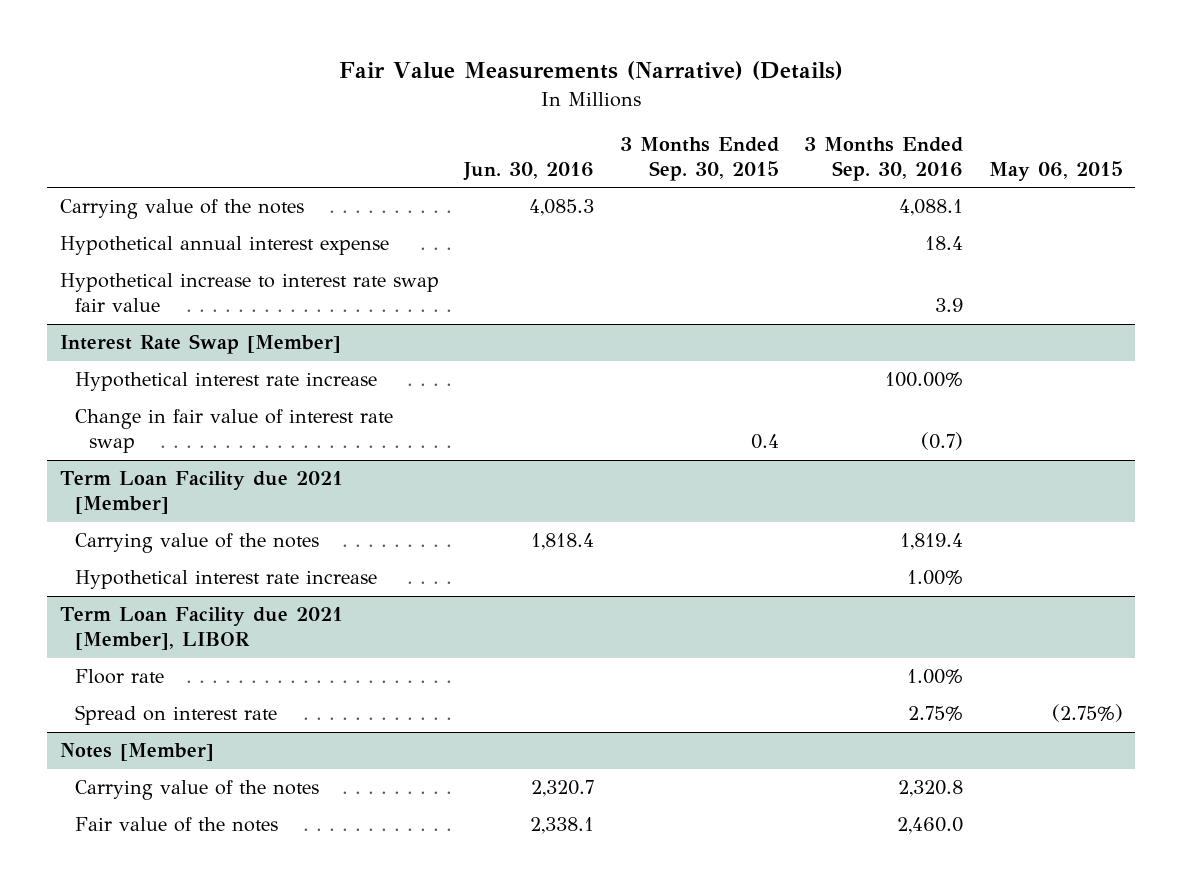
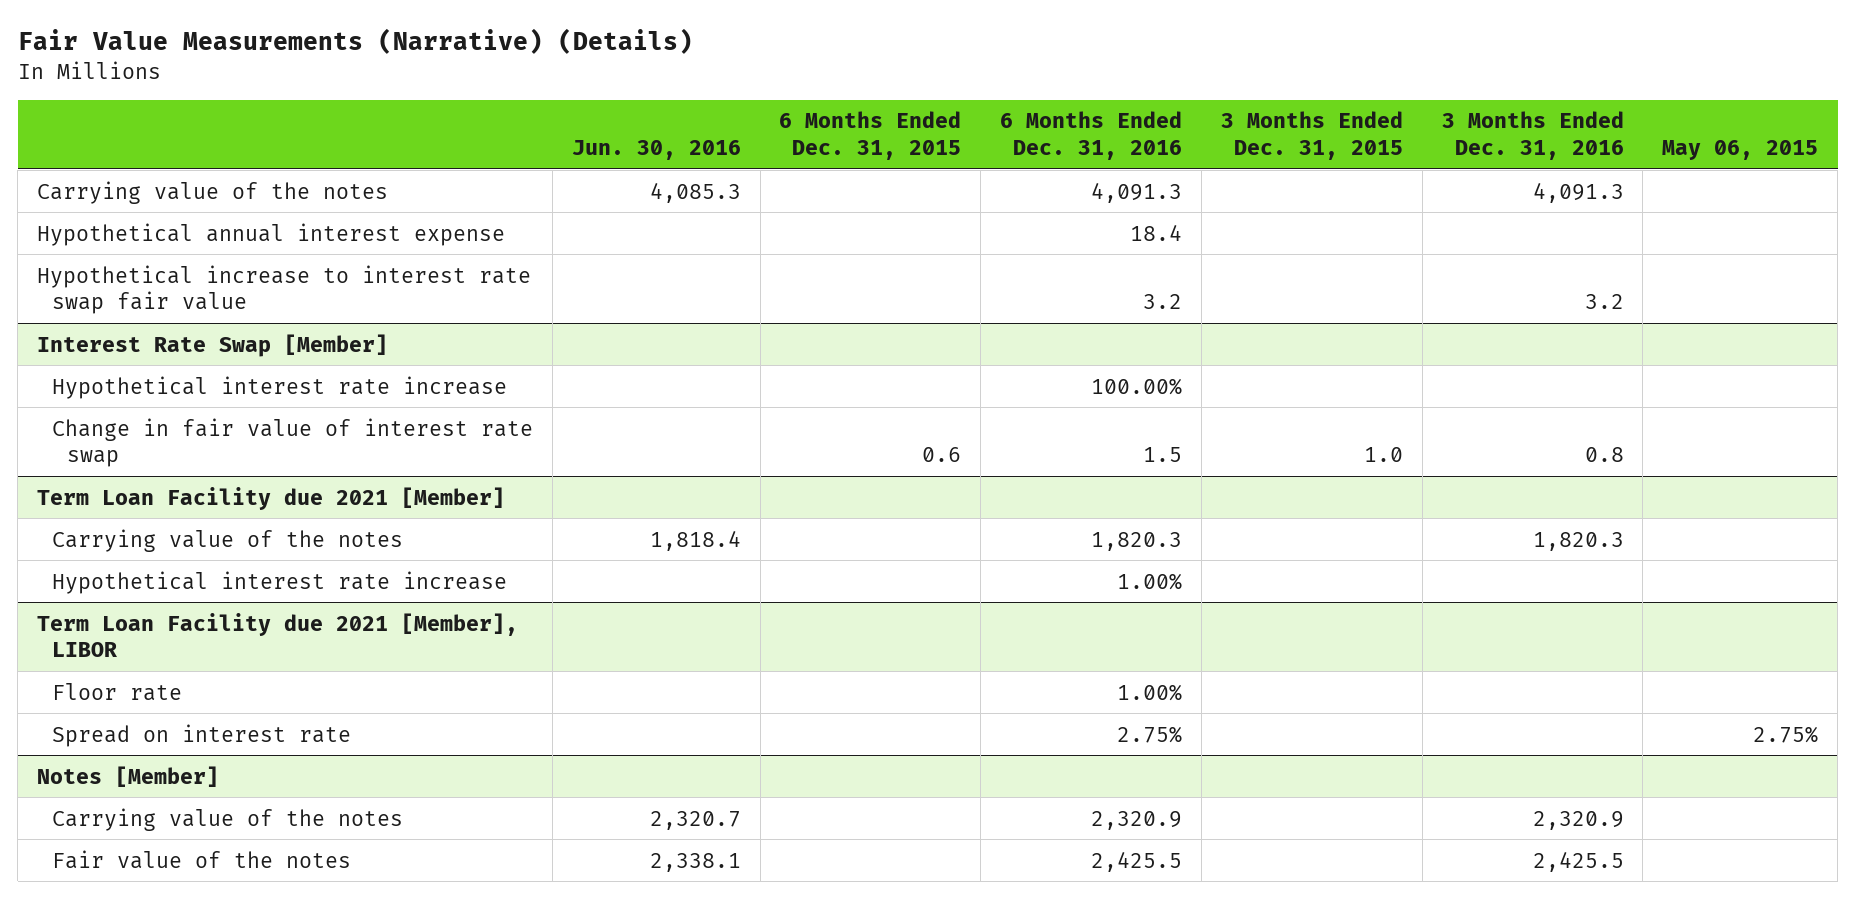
[619,136,779,181] 3 Months Ended Sep. 30, 2015 -> none
[804,136,964,181] 3 Months Ended Sep. 30, 2016 -> none
none -> [779,111,962,161] 6 Months Ended Dec. 31, 2015
none -> [1000,111,1183,161] 6 Months Ended Dec. 31, 2016
none -> [1220,111,1403,161] 3 Months Ended Dec. 31, 2015
none -> [1441,111,1624,161] 3 Months Ended Dec. 31, 2016
[1051,704,1123,723] (2.75%) -> [1753,725,1819,743] 2.75%

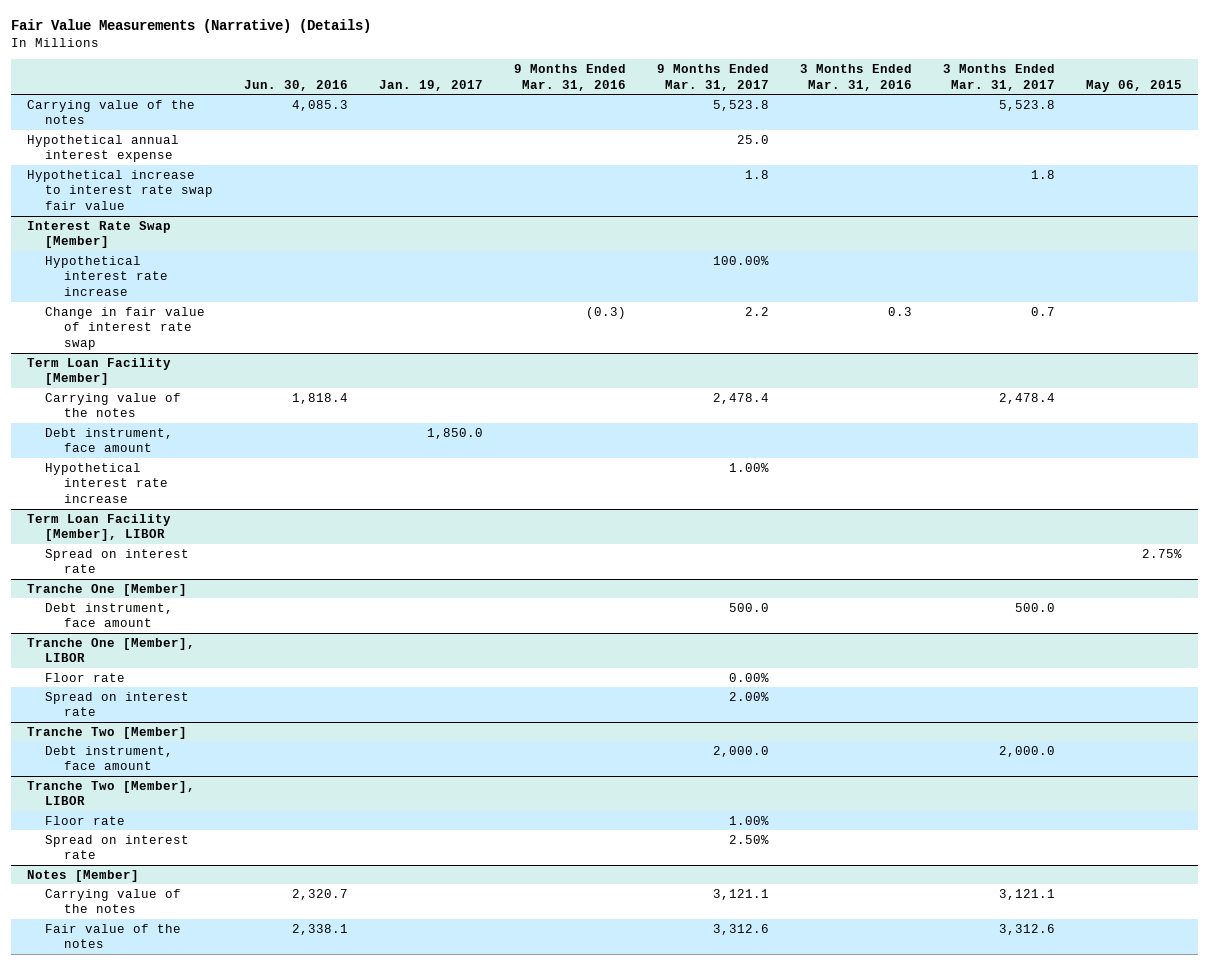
[779,111,962,161] 6 Months Ended Dec. 31, 2015 -> none
[1000,111,1183,161] 6 Months Ended Dec. 31, 2016 -> none
[1220,111,1403,161] 3 Months Ended Dec. 31, 2015 -> none
[1441,111,1624,161] 3 Months Ended Dec. 31, 2016 -> none
none -> [379,79,484,91] Jan. 19, 2017
none -> [514,63,627,91] 9 Months Ended Mar. 31, 2016
none -> [657,63,770,91] 9 Months Ended Mar. 31, 2017
none -> [800,63,913,91] 3 Months Ended Mar. 31, 2016
none -> [943,63,1056,91] 3 Months Ended Mar. 31, 2017
[36,486,505,510] Term Loan Facility due 2021 [Member] -> [26,357,171,386] Term Loan Facility [Member]
none -> [45,427,174,453] Debt instrument, face amount
[51,682,182,701] Floor rate -> none
[36,612,518,658] Term Loan Facility due 2021 [Member], LIBOR -> [26,513,171,542] Term Loan Facility [Member], LIBOR
none -> [26,583,187,596] Tranche One [Member]
none -> [45,602,174,628] Debt instrument, face amount
none -> [26,637,195,663] Tranche One [Member], LIBOR
none -> [45,672,126,682] Floor rate
none -> [45,691,190,717] Spread on interest rate
none -> [26,726,187,739] Tranche Two [Member]
none -> [45,745,174,771] Debt instrument, face amount
none -> [26,780,195,806] Tranche Two [Member], LIBOR
none -> [45,815,126,825] Floor rate
none -> [45,834,190,860] Spread on interest rate

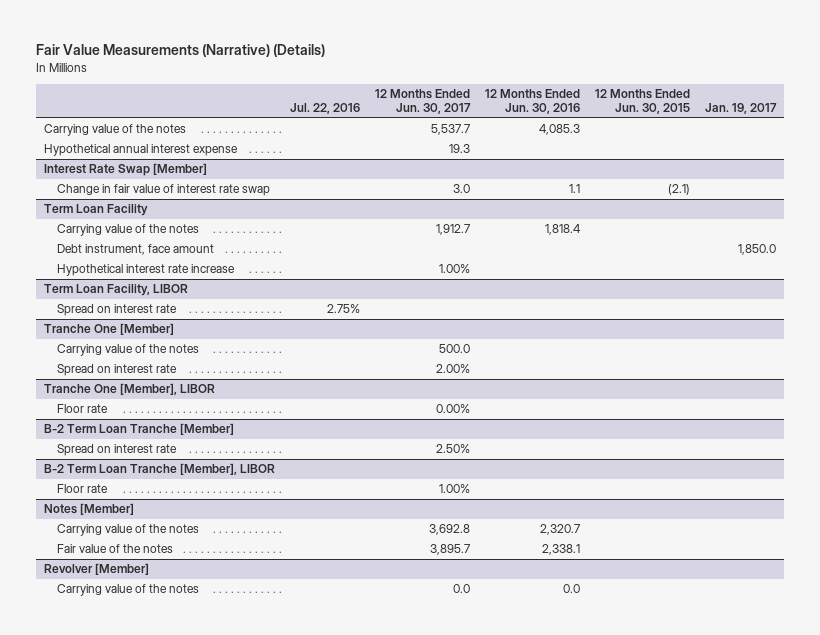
[244,79,349,91] Jun. 30, 2016 -> none
[514,63,627,91] 9 Months Ended Mar. 31, 2016 -> none
[657,63,770,91] 9 Months Ended Mar. 31, 2017 -> none
[800,63,913,91] 3 Months Ended Mar. 31, 2016 -> none
[943,63,1056,91] 3 Months Ended Mar. 31, 2017 -> none
[1086,79,1183,92] May 06, 2015 -> none
none -> [289,103,360,115] Jul. 22, 2016
none -> [374,89,471,115] 12 Months Ended Jun. 30, 2017
none -> [485,89,581,115] 12 Months Ended Jun. 30, 2016
none -> [595,89,691,115] 12 Months Ended Jun. 30, 2015
[26,169,214,210] Hypothetical increase to interest rate swap fair value -> none
[45,255,169,296] Hypothetical interest rate increase -> none
[26,357,171,386] Term Loan Facility [Member] -> [43,204,148,217] Term Loan Facility
[26,513,171,542] Term Loan Facility [Member], LIBOR -> [43,284,188,297] Term Loan Facility, LIBOR
[45,602,174,628] Debt instrument, face amount -> none
none -> [56,344,199,357] Carrying value of the notes
none -> [56,364,177,377] Spread on interest rate
[45,691,190,717] Spread on interest rate -> none
[26,726,187,739] Tranche Two [Member] -> none
[45,745,174,771] Debt instrument, face amount -> none
[26,780,195,806] Tranche Two [Member], LIBOR -> none
[45,815,126,825] Floor rate -> none
[45,834,190,860] Spread on interest rate -> none
none -> [43,423,234,436] B-2 Term Loan Tranche [Member]
none -> [56,444,177,457] Spread on interest rate
none -> [43,463,275,476] B-2 Term Loan Tranche [Member], LIBOR
none -> [56,484,108,494] Floor rate
none -> [43,563,149,576] Revolver [Member]
none -> [56,584,199,597] Carrying value of the notes

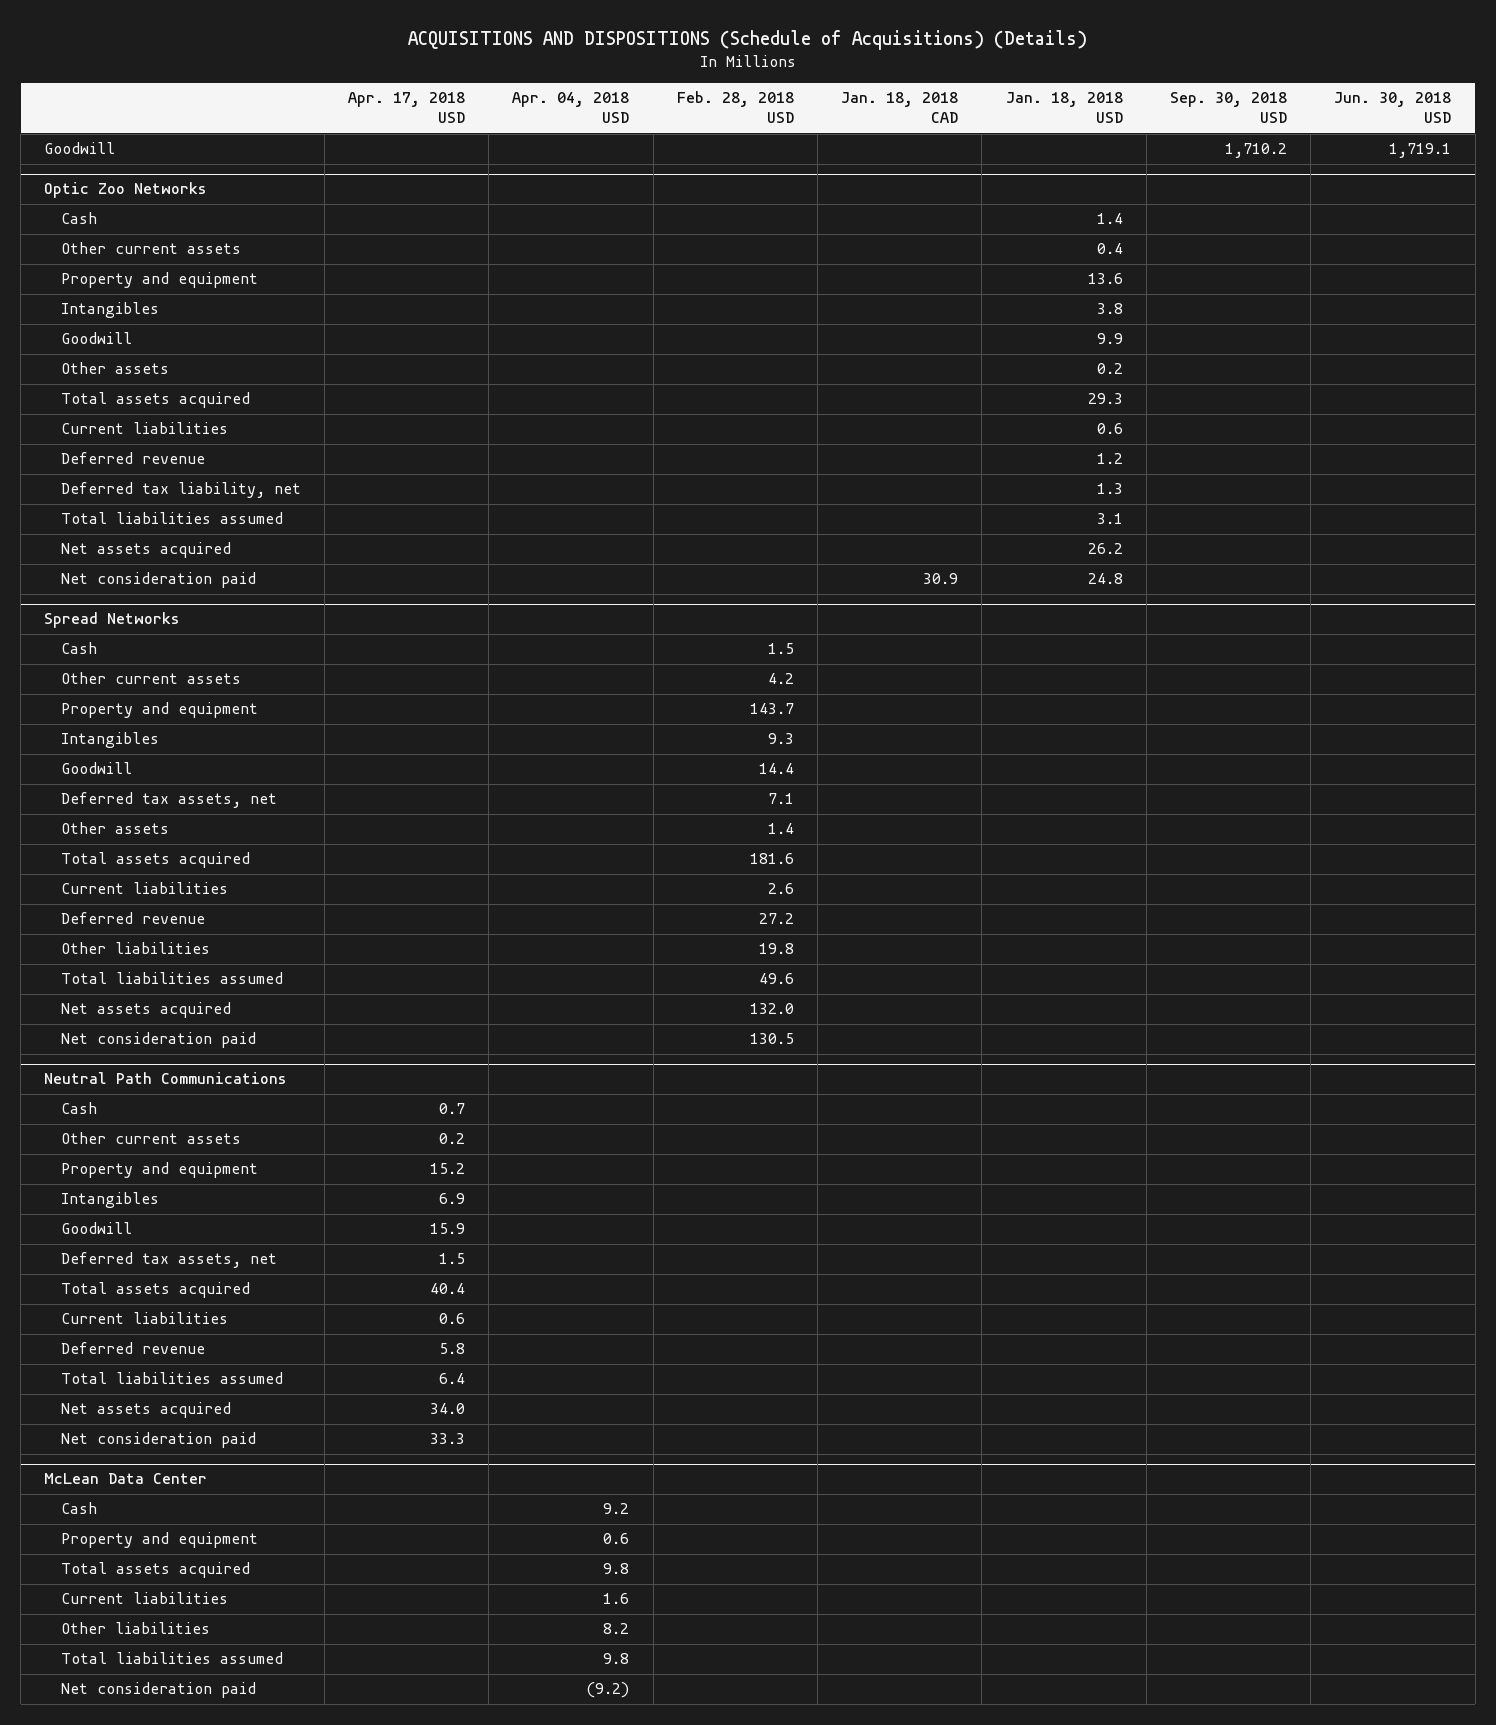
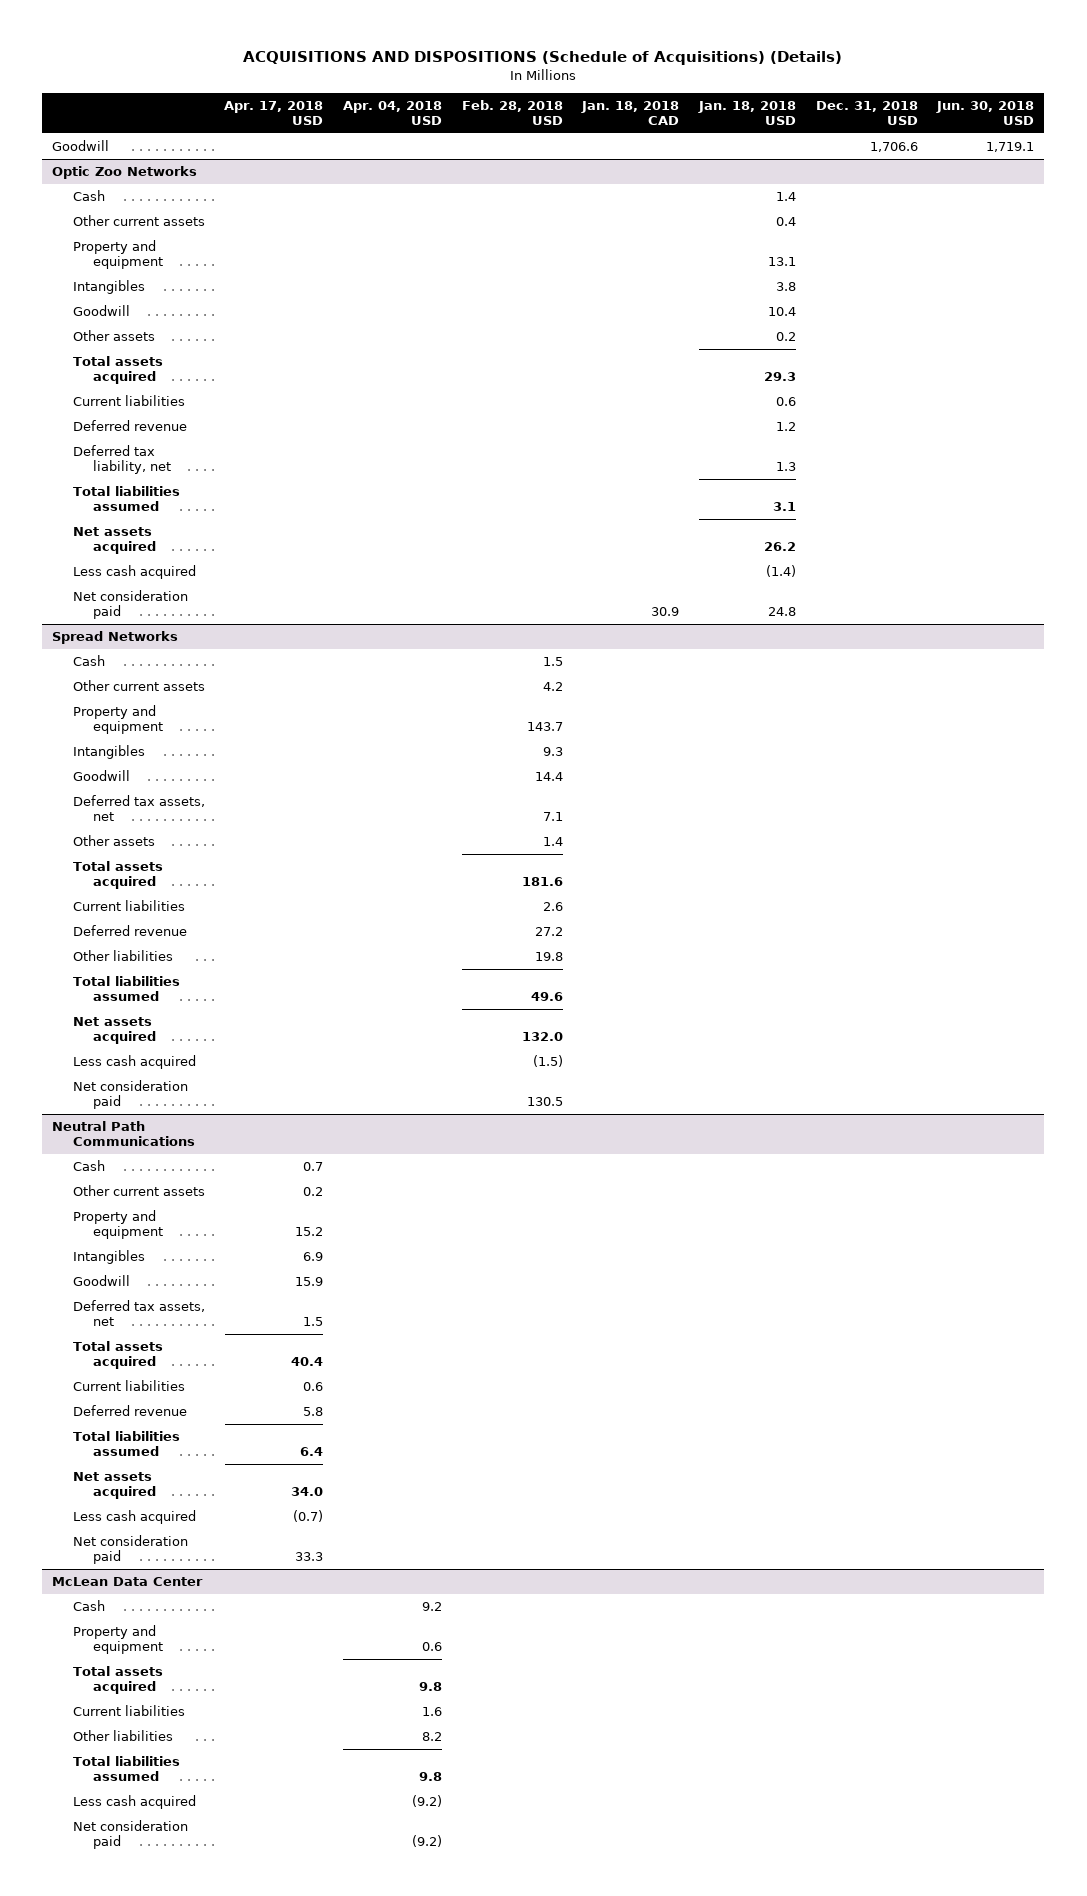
[1170,91,1288,124] Sep. 30, 2018 USD -> none
none -> [815,101,918,126] Dec. 31, 2018 USD
[1087,273,1123,285] 13.6 -> [768,257,797,267] 13.1
[1096,333,1123,345] 9.9 -> [768,307,797,317] 10.4
none -> [72,565,196,580] Less cash acquired
none -> [72,1055,196,1070] Less cash acquired
none -> [72,1510,196,1525] Less cash acquired
none -> [72,1795,196,1810] Less cash acquired

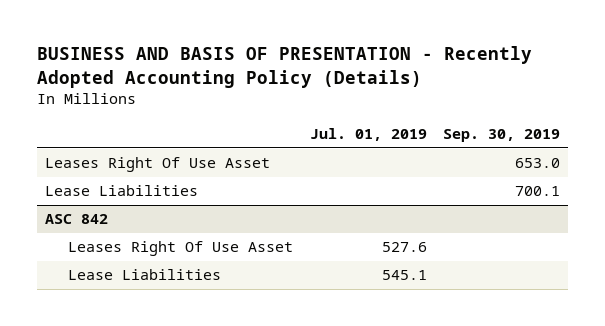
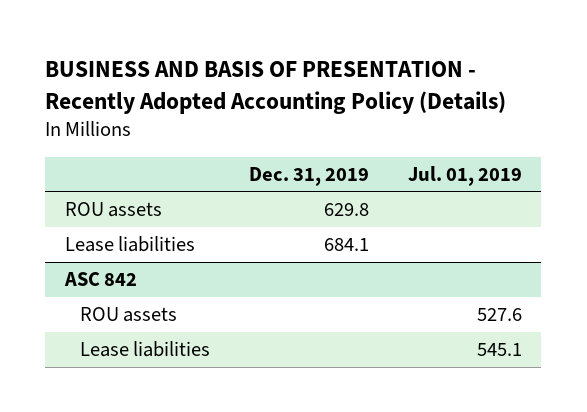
[442,129,560,143] Sep. 30, 2019 -> none
none -> [249,166,370,186] Dec. 31, 2019
[44,157,270,173] Leases Right Of Use Asset -> [64,202,162,218] ROU assets
[44,185,198,197] Lease Liabilities -> [64,236,195,253] Lease liabilities
[68,241,294,257] Leases Right Of Use Asset -> [80,307,178,323] ROU assets
[68,269,222,281] Lease Liabilities -> [80,341,211,358] Lease liabilities

